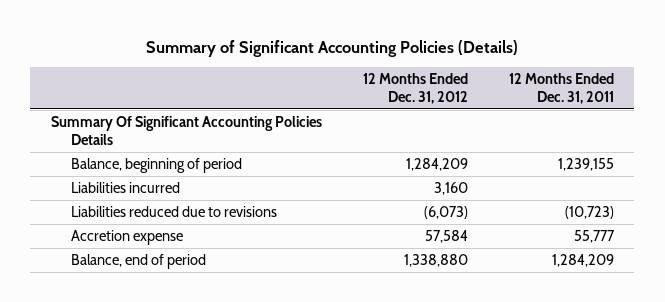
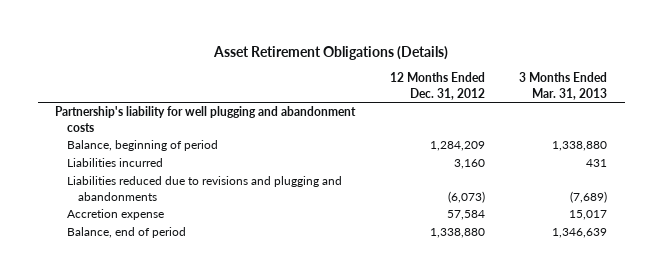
[146,39,519,57] Summary of Significant Accounting Policies (Details) -> [213,45,449,60] Asset Retirement Obligations (Details)
[508,73,614,104] 12 Months Ended Dec. 31, 2011 -> none
none -> [519,72,608,100] 3 Months Ended Mar. 31, 2013
[50,115,322,145] Summary Of Significant Accounting Policies Details -> none
none -> [55,106,357,132] Partnership's liability for well plugging and abandonment costs
[71,205,278,217] Liabilities reduced due to revisions -> [66,176,342,201] Liabilities reduced due to revisions and plugging and abandonments

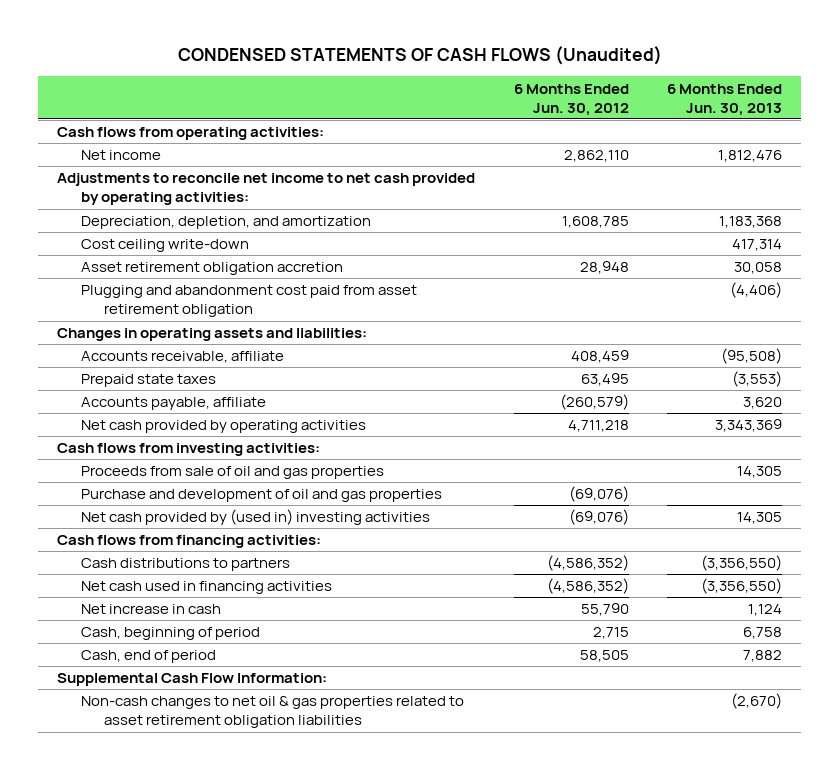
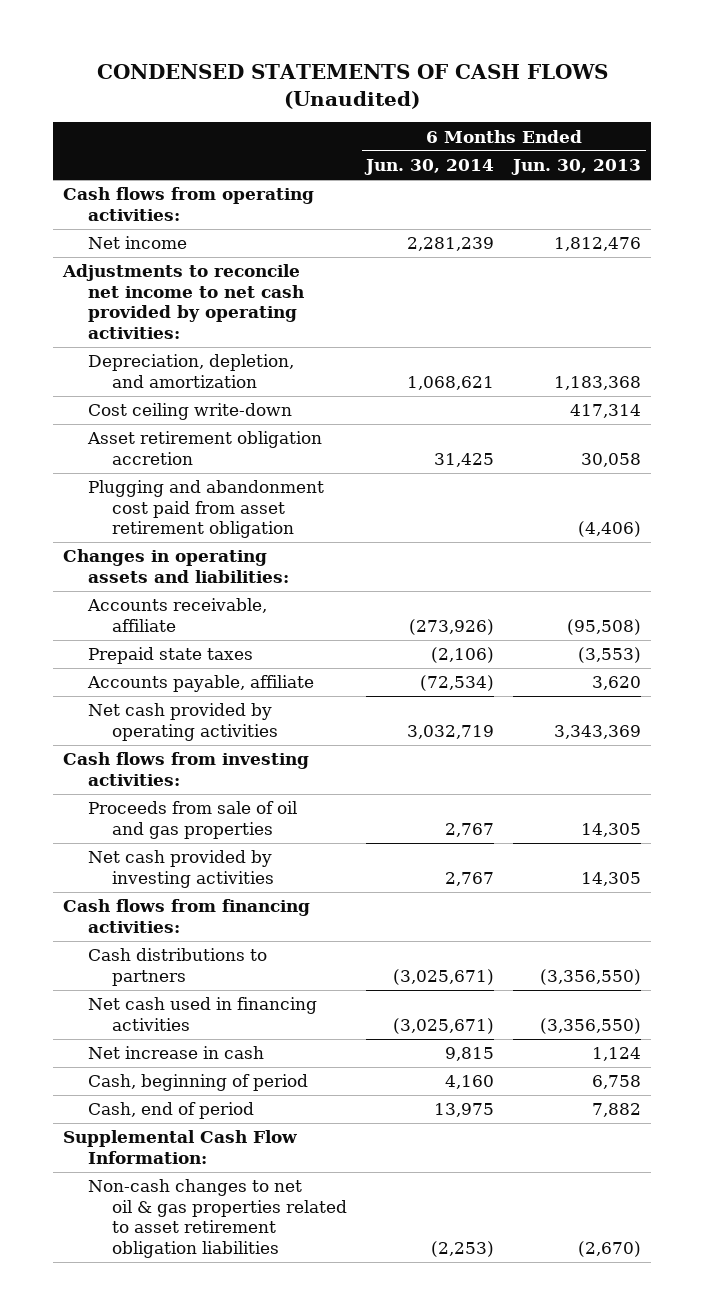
[513,83,629,116] 6 Months Ended Jun. 30, 2012 -> none
none -> [364,159,495,176] Jun. 30, 2014
[80,489,442,503] Purchase and development of oil and gas properties -> none
[80,509,430,526] Net cash provided by (used in) investing activities -> [87,850,275,888] Net cash provided by investing activities

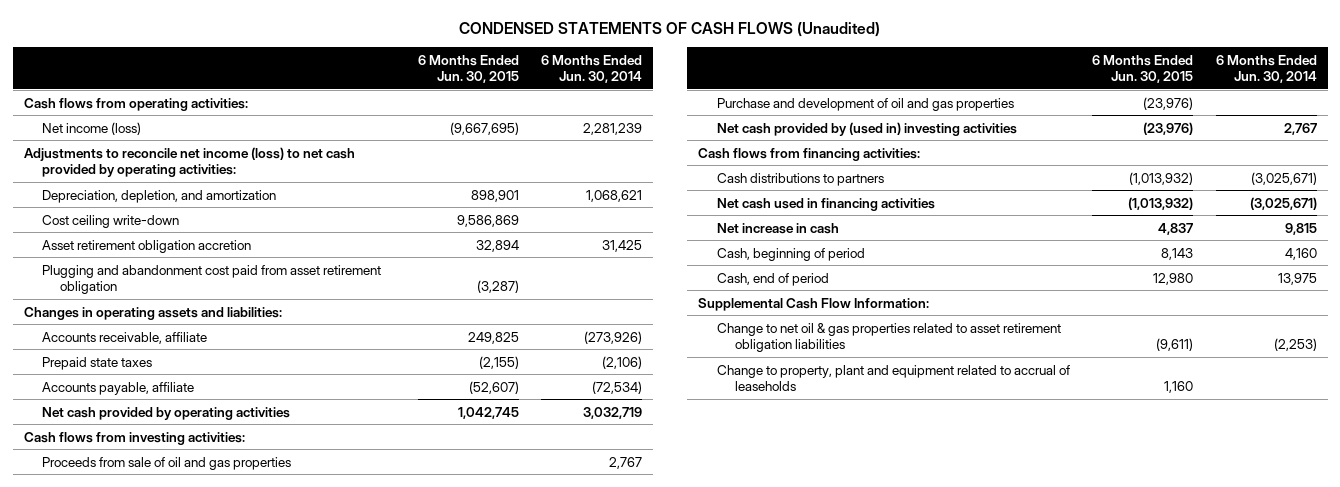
[511,159,642,176] Jun. 30, 2013 -> none
none -> [417,54,519,83] 6 Months Ended Jun. 30, 2015
[87,236,187,250] Net income -> [42,121,142,135] Net income (loss)
[61,264,304,339] Adjustments to reconcile net income to net cash provided by operating activities: -> [23,146,355,177] Adjustments to reconcile net income (loss) to net cash provided by operating activities:
none -> [716,97,1014,111] Purchase and development of oil and gas properties
[87,850,275,888] Net cash provided by investing activities -> [716,121,1017,136] Net cash provided by (used in) investing activities
[87,1179,348,1258] Non-cash changes to net oil & gas properties related to asset retirement obligation liabilities -> [716,322,1061,352] Change to net oil & gas properties related to asset retirement obligation liabilities
none -> [716,364,1070,391] Change to property, plant and equipment related to accrual of leaseholds

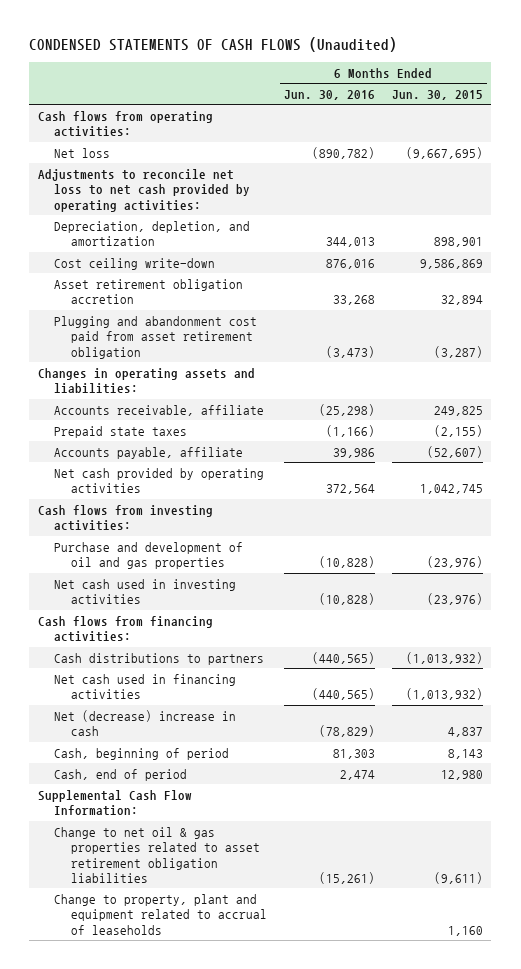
[541,54,643,83] 6 Months Ended Jun. 30, 2014 -> none
none -> [283,89,375,100] Jun. 30, 2016
[42,121,142,135] Net income (loss) -> [54,147,111,158] Net loss
[23,146,355,177] Adjustments to reconcile net income (loss) to net cash provided by operating activities: -> [37,168,251,212] Adjustments to reconcile net loss to net cash provided by operating activities:
[42,456,292,470] Proceeds from sale of oil and gas properties -> none
[716,121,1017,136] Net cash provided by (used in) investing activities -> [54,578,237,605] Net cash used in investing activities
[716,222,839,234] Net increase in cash -> [54,709,237,737] Net (decrease) increase in cash

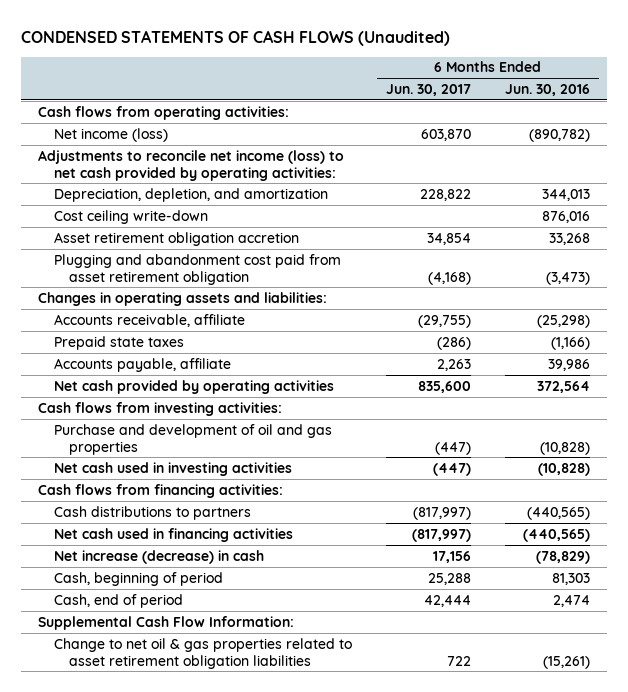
[391,89,483,100] Jun. 30, 2015 -> none
none -> [385,83,471,96] Jun. 30, 2017
[54,147,111,158] Net loss -> [53,127,168,142] Net income (loss)
[37,168,251,212] Adjustments to reconcile net loss to net cash provided by operating activities: -> [38,149,345,181] Adjustments to reconcile net income (loss) to net cash provided by operating activities:
[54,709,237,737] Net (decrease) increase in cash -> [53,549,264,564] Net increase (decrease) in cash
[54,893,267,935] Change to property, plant and equipment related to accrual of leaseholds -> none

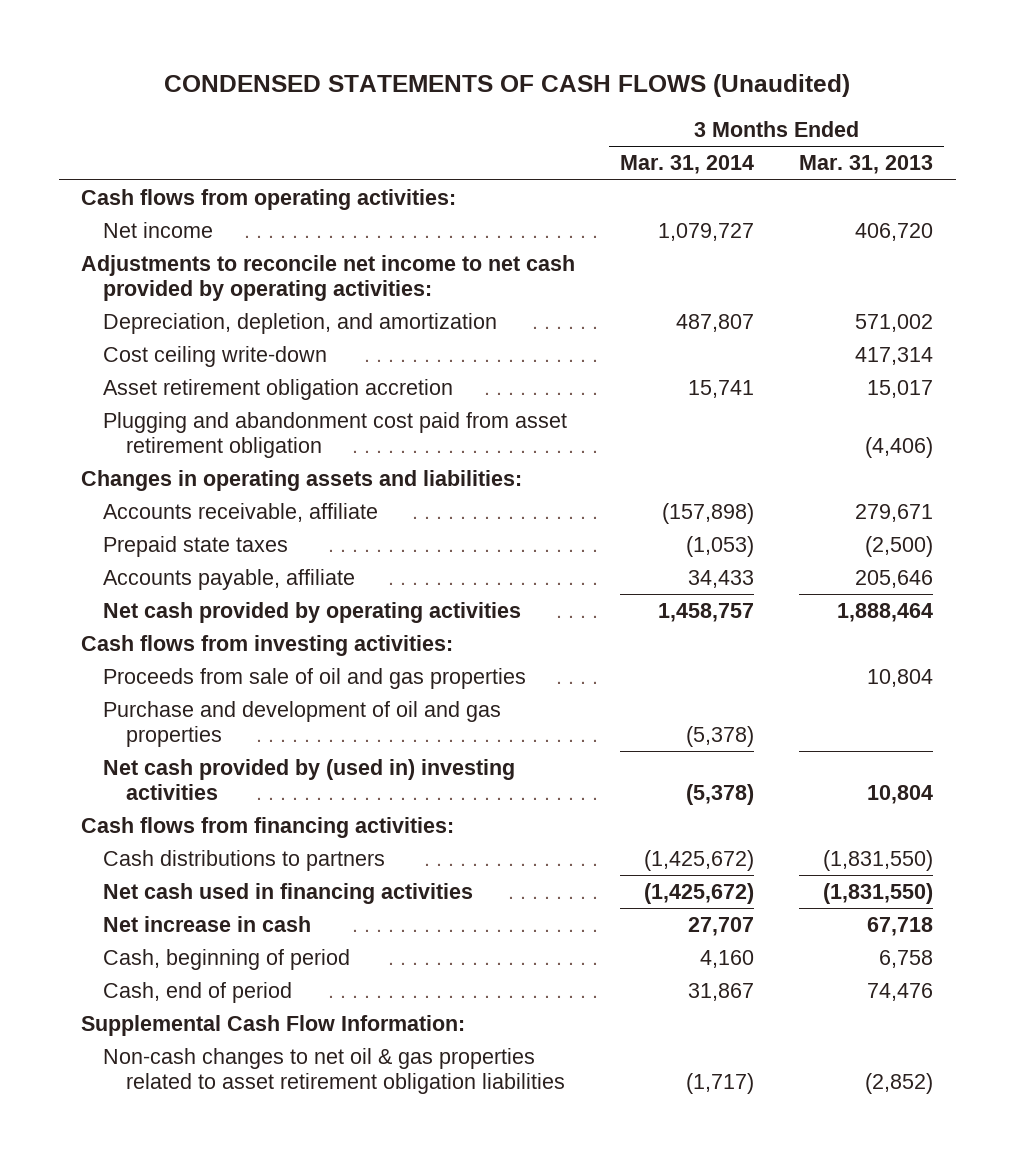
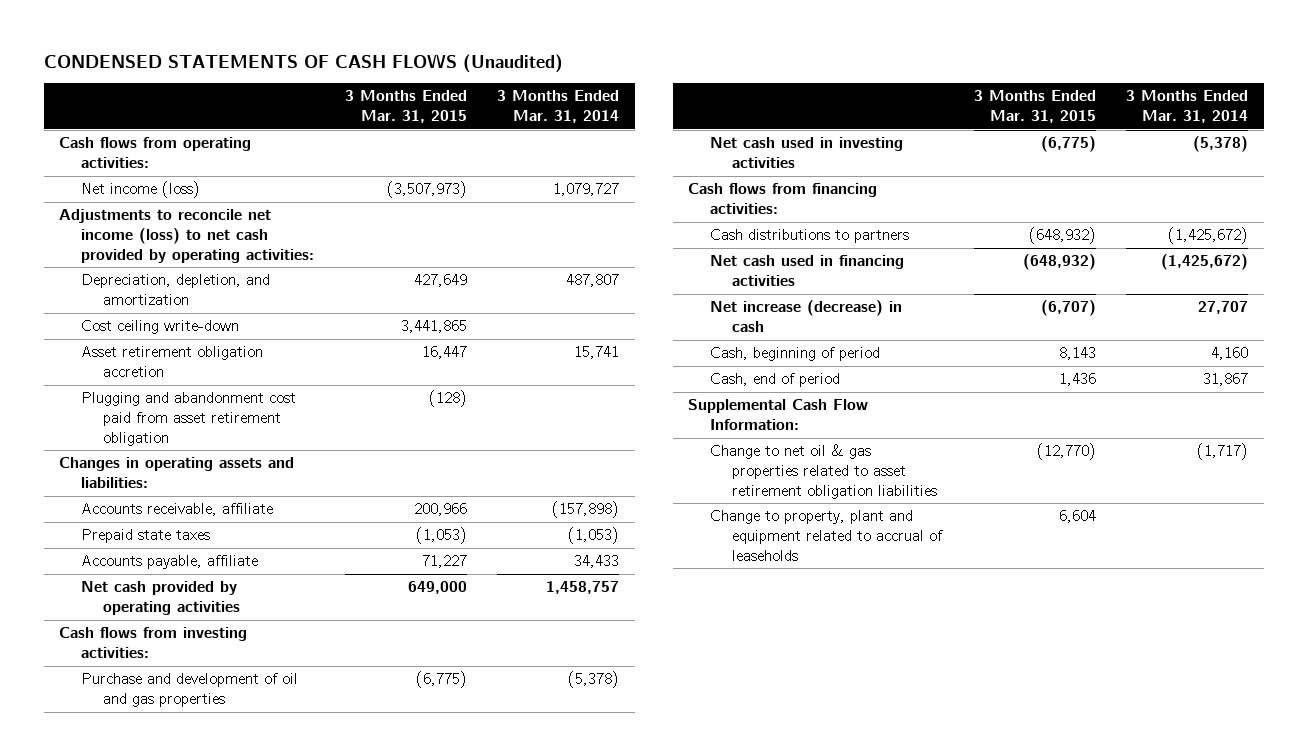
[799,155,934,175] Mar. 31, 2013 -> none
none -> [344,90,467,124] 3 Months Ended Mar. 31, 2015
[103,221,214,238] Net income -> [80,181,200,199] Net income (loss)
[81,254,576,301] Adjustments to reconcile net income to net cash provided by operating activities: -> [59,209,314,263] Adjustments to reconcile net income (loss) to net cash provided by operating activities:
[103,667,527,689] Proceeds from sale of oil and gas properties -> none
[103,758,516,800] Net cash provided by (used in) investing activities -> [710,137,904,169] Net cash used in investing activities
[103,915,312,932] Net increase in cash -> [710,300,903,333] Net increase (decrease) in cash
[103,1047,565,1094] Non-cash changes to net oil & gas properties related to asset retirement obligation liabilities -> [710,444,937,499] Change to net oil & gas properties related to asset retirement obligation liabilities
none -> [710,510,943,561] Change to property, plant and equipment related to accrual of leaseholds

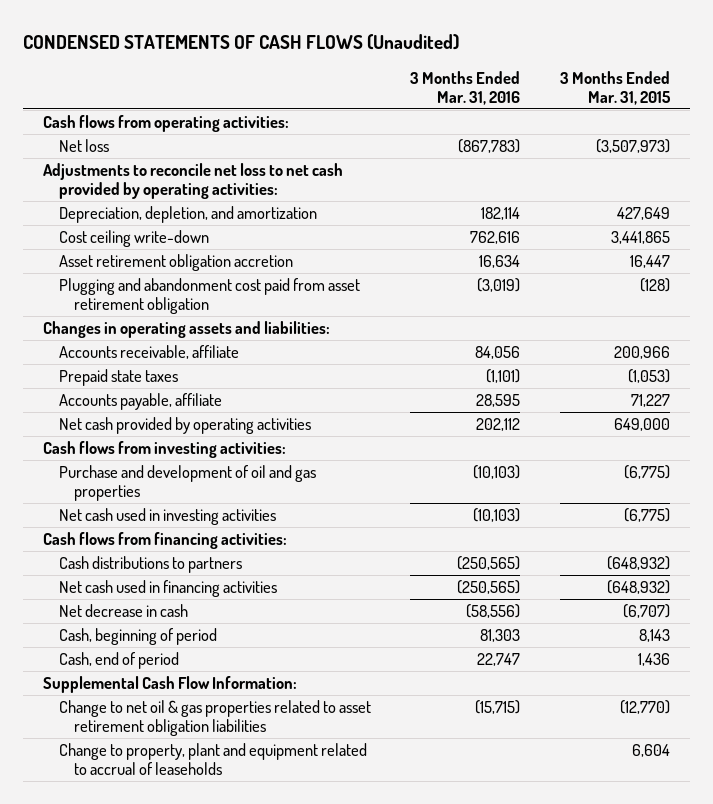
[497,90,620,124] 3 Months Ended Mar. 31, 2014 -> none
none -> [410,70,521,105] 3 Months Ended Mar. 31, 2016
[80,181,200,199] Net income (loss) -> [58,138,109,152] Net loss
[59,209,314,263] Adjustments to reconcile net income (loss) to net cash provided by operating activities: -> [43,162,344,200] Adjustments to reconcile net loss to net cash provided by operating activities:
[710,300,903,333] Net increase (decrease) in cash -> [58,603,188,617] Net decrease in cash

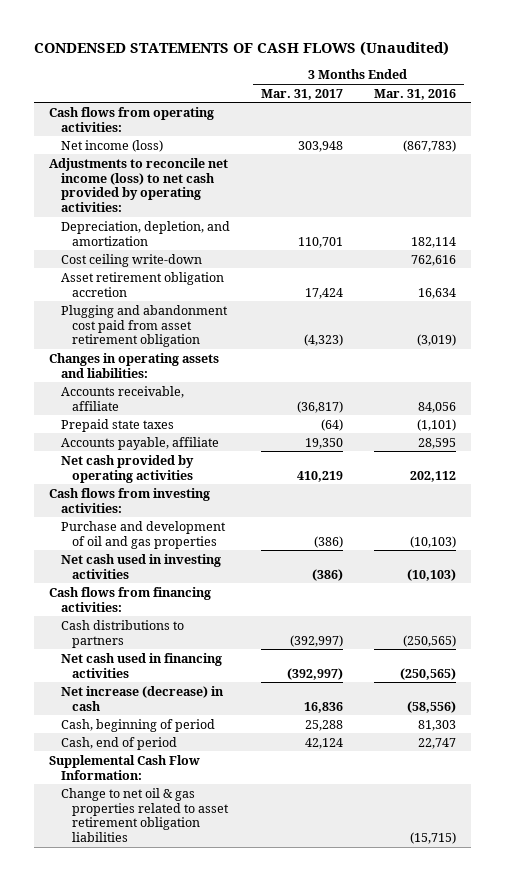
[560,70,672,105] 3 Months Ended Mar. 31, 2015 -> none
none -> [260,88,343,100] Mar. 31, 2017
[58,138,109,152] Net loss -> [60,139,163,152] Net income (loss)
[43,162,344,200] Adjustments to reconcile net loss to net cash provided by operating activities: -> [49,157,229,213] Adjustments to reconcile net income (loss) to net cash provided by operating activities:
[58,603,188,617] Net decrease in cash -> [60,685,224,711] Net increase (decrease) in cash
[58,742,367,776] Change to property, plant and equipment related to accrual of leaseholds -> none

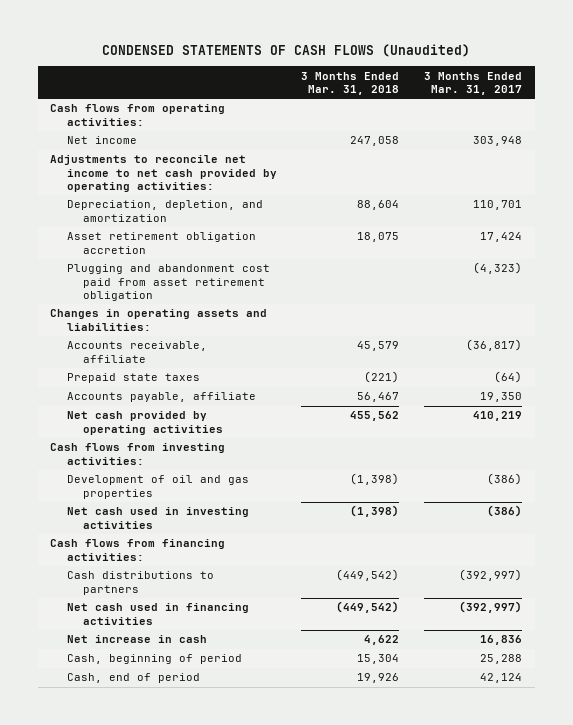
[373,88,456,100] Mar. 31, 2016 -> none
none -> [301,71,400,95] 3 Months Ended Mar. 31, 2018
[60,139,163,152] Net income (loss) -> [66,136,137,145] Net income
[49,157,229,213] Adjustments to reconcile net income (loss) to net cash provided by operating activities: -> [50,155,277,192] Adjustments to reconcile net income to net cash provided by operating activities:
[60,253,202,267] Cost ceiling write-down -> none
[60,520,226,549] Purchase and development of oil and gas properties -> [66,475,249,499] Development of oil and gas properties
[60,685,224,711] Net increase (decrease) in cash -> [66,635,207,644] Net increase in cash
[49,754,201,780] Supplemental Cash Flow Information: -> none
[60,787,229,843] Change to net oil & gas properties related to asset retirement obligation liabilities -> none

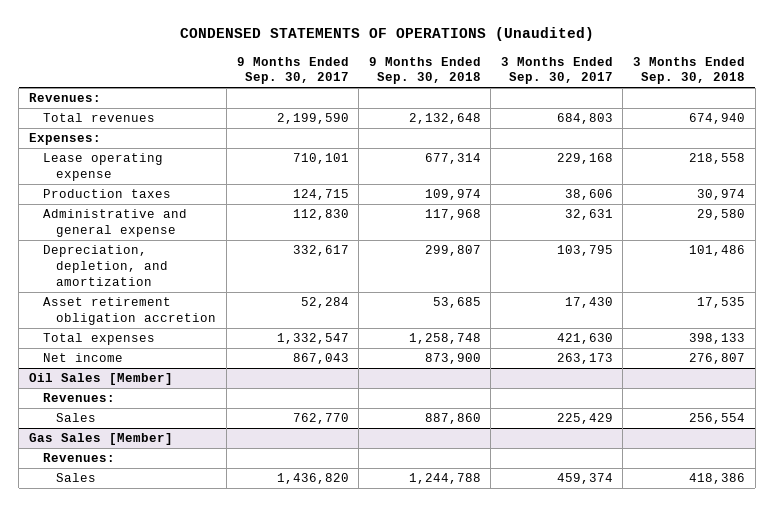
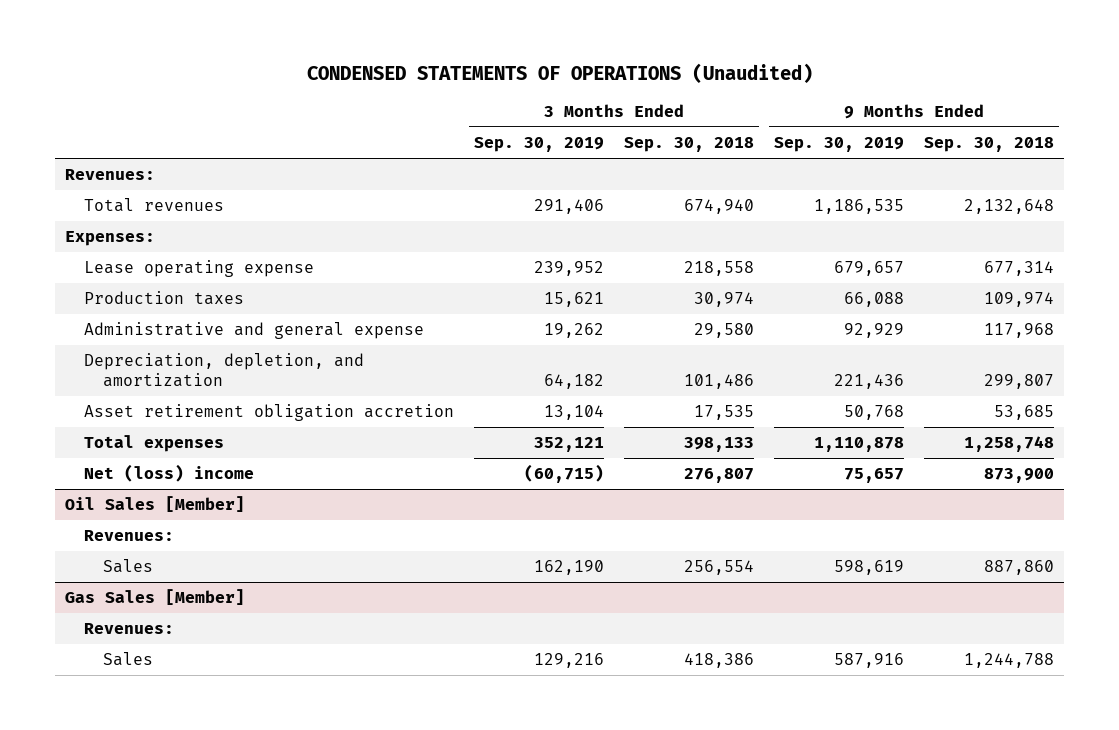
[236,56,349,85] 9 Months Ended Sep. 30, 2017 -> none
[500,56,613,85] 3 Months Ended Sep. 30, 2017 -> none
none -> [474,136,605,152] Sep. 30, 2019
none -> [774,136,905,152] Sep. 30, 2019
[42,353,123,363] Net income -> [84,464,255,483] Net (loss) income

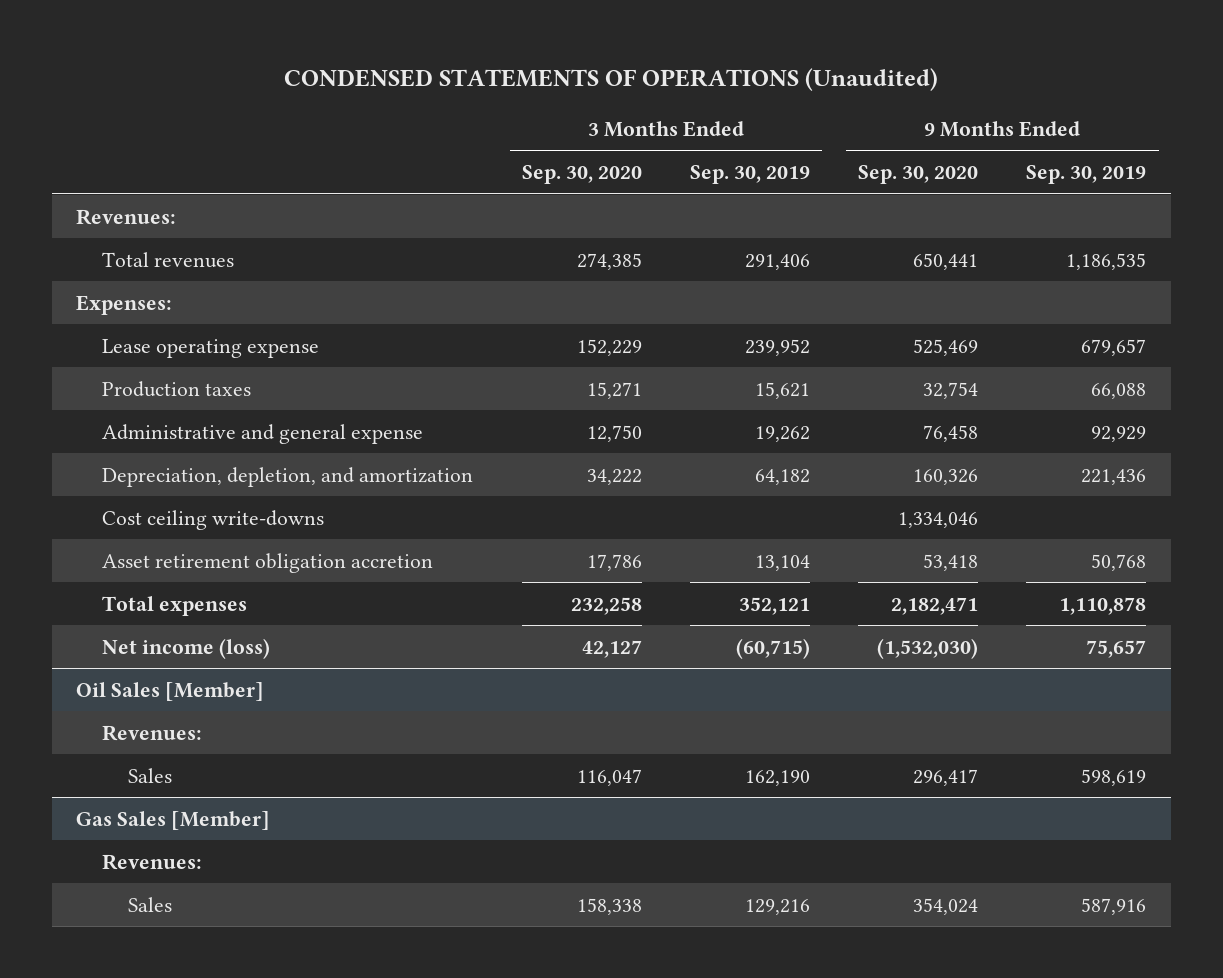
[624,136,755,152] Sep. 30, 2018 -> none
[924,136,1055,152] Sep. 30, 2018 -> none
none -> [521,165,642,185] Sep. 30, 2020
none -> [858,165,979,185] Sep. 30, 2020
none -> [102,509,325,530] Cost ceiling write-downs
[84,464,255,483] Net (loss) income -> [102,637,271,659] Net income (loss)

